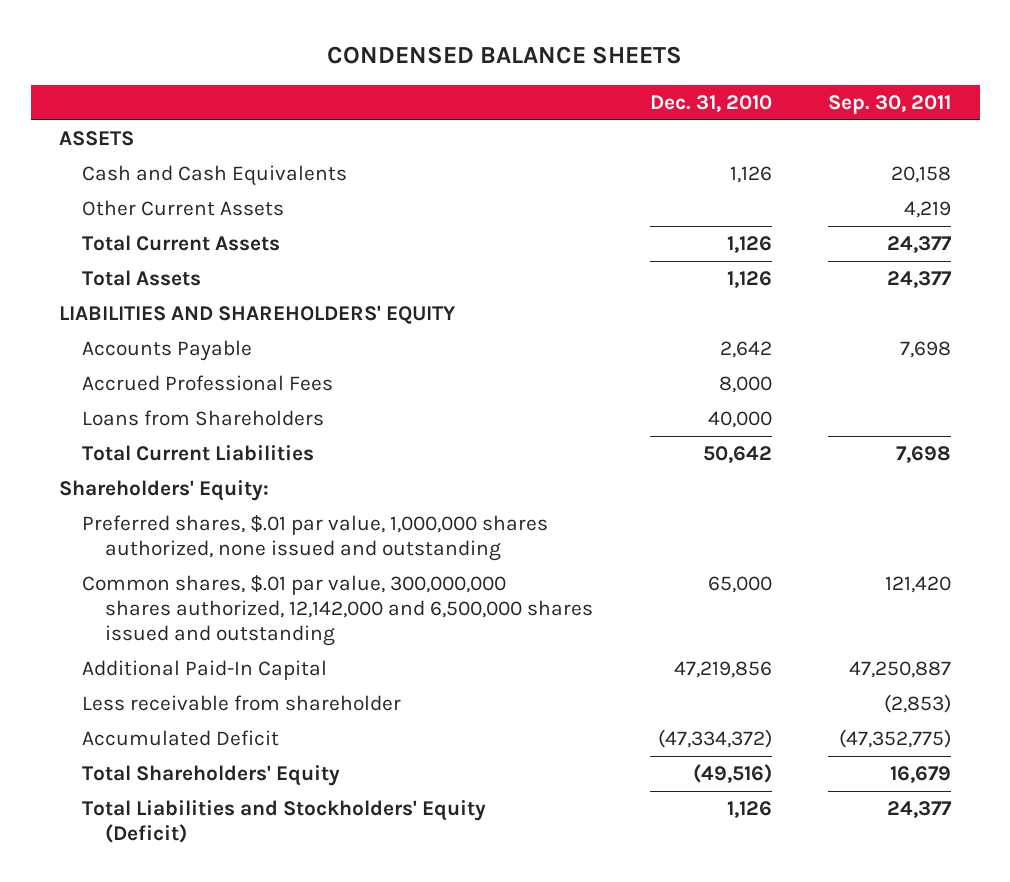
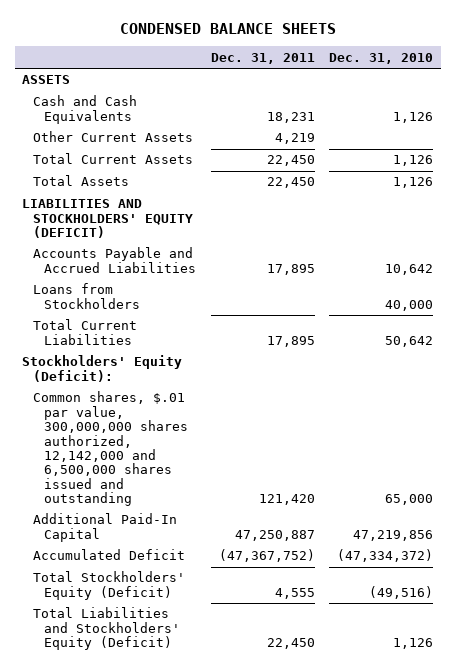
[828,94,952,114] Sep. 30, 2011 -> none
none -> [210,52,315,64] Dec. 31, 2011
[82,340,253,362] Accounts Payable -> none
[82,375,334,392] Accrued Professional Fees -> none
[58,305,456,325] LIABILITIES AND SHAREHOLDERS' EQUITY -> [22,199,194,239] LIABILITIES AND STOCKHOLDERS' EQUITY (DEFICIT)
none -> [33,247,196,273] Accounts Payable and Accrued Liabilities
[82,410,325,427] Loans from Shareholders -> [33,283,140,309] Loans from Stockholders
[82,515,549,562] Preferred shares, $.01 par value, 1,000,000 shares authorized, none issued and outstanding -> none
[58,480,269,502] Shareholders' Equity: -> [22,355,183,382] Stockholders' Equity (Deficit):
[82,695,402,712] Less receivable from shareholder -> none
[82,765,341,787] Total Shareholders' Equity -> [33,571,186,600] Total Stockholders' Equity (Deficit)

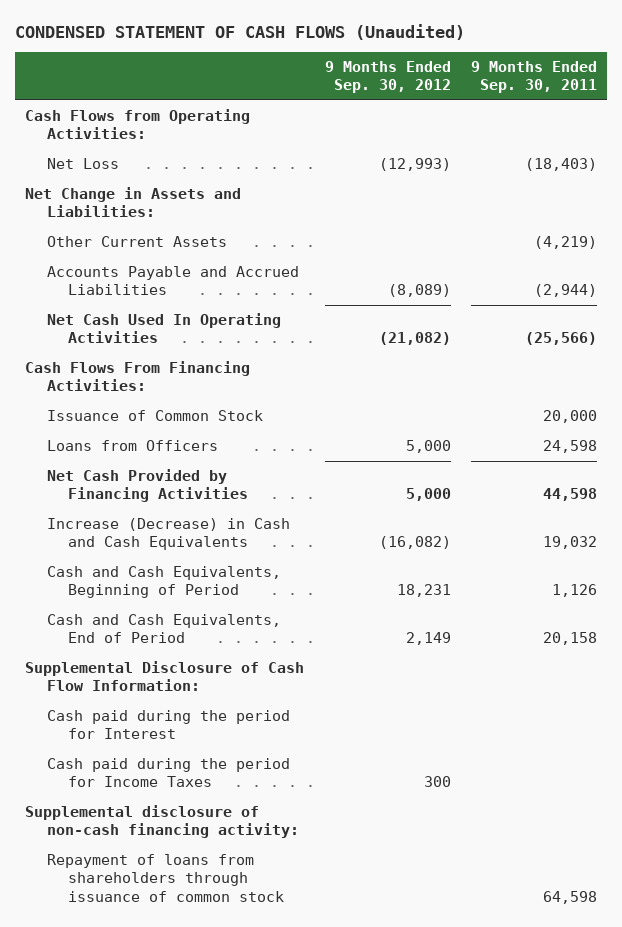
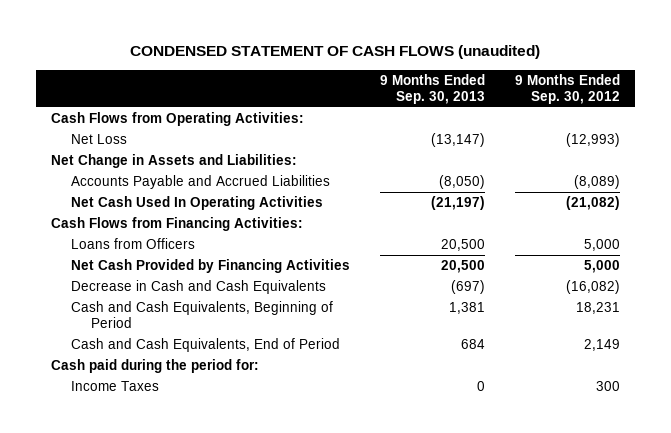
[15,23,466,40] CONDENSED STATEMENT OF CASH FLOWS (Unaudited) -> [130,45,541,60] CONDENSED STATEMENT OF CASH FLOWS (unaudited)
[470,60,597,94] 9 Months Ended Sep. 30, 2011 -> none
none -> [379,74,485,104] 9 Months Ended Sep. 30, 2013
[46,236,227,248] Other Current Assets -> none
[46,410,263,422] Issuance of Common Stock -> none
[25,361,251,392] Cash Flows From Financing Activities: -> [50,217,303,232] Cash Flows from Financing Activities:
[46,518,290,551] Increase (Decrease) in Cash and Cash Equivalents -> [70,280,326,295] Decrease in Cash and Cash Equivalents
[25,661,305,692] Supplemental Disclosure of Cash Flow Information: -> none
[25,805,299,839] Supplemental disclosure of non-cash financing activity: -> none
[46,854,284,902] Repayment of loans from shareholders through issuance of common stock -> none
[46,710,290,740] Cash paid during the period for Interest -> [50,359,259,374] Cash paid during the period for:
[46,758,290,788] Cash paid during the period for Income Taxes -> [70,381,159,392] Income Taxes

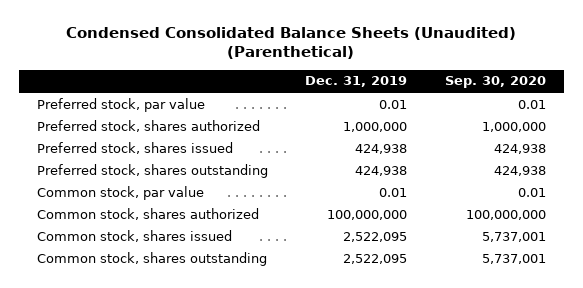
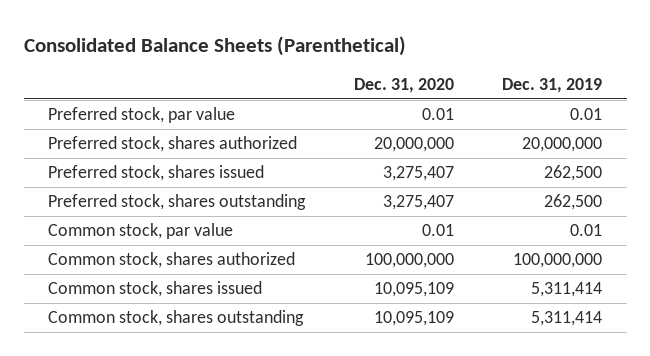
[66,27,517,60] Condensed Consolidated Balance Sheets (Unaudited) (Parenthetical) -> [23,35,406,56] Consolidated Balance Sheets (Parenthetical)
[444,76,546,89] Sep. 30, 2020 -> none
none -> [353,77,454,93] Dec. 31, 2020
[343,121,408,132] 1,000,000 -> [522,137,603,153] 20,000,000
[355,143,408,154] 424,938 -> [544,165,603,182] 262,500
[355,165,408,176] 424,938 -> [544,194,603,211] 262,500
[343,231,408,242] 2,522,095 -> [531,282,603,298] 5,311,414
[343,253,408,264] 2,522,095 -> [531,311,603,327] 5,311,414

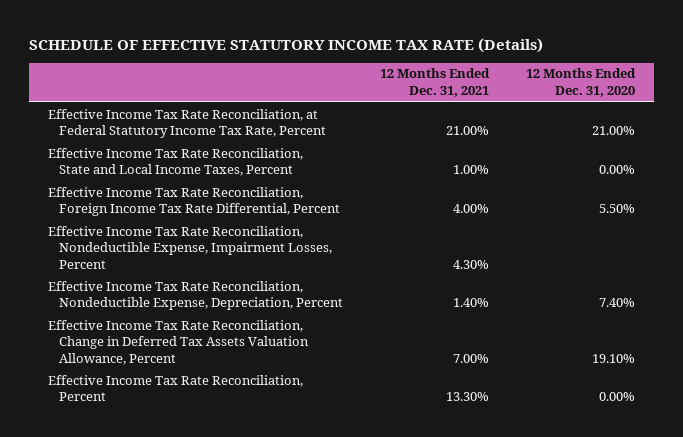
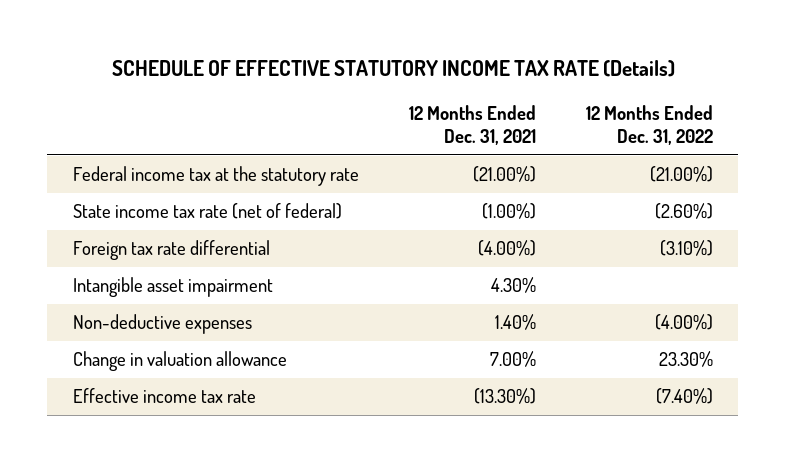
[526,68,637,97] 12 Months Ended Dec. 31, 2020 -> none
none -> [585,104,713,146] 12 Months Ended Dec. 31, 2022
[47,108,327,139] Effective Income Tax Rate Reconciliation, at Federal Statutory Income Tax Rate, Percent -> [72,166,359,187] Federal income tax at the statutory rate
[446,126,490,136] 21.00% -> [472,166,536,183] (21.00%)
[47,147,303,177] Effective Income Tax Rate Reconciliation, State and Local Income Taxes, Percent -> [72,203,342,220] State income tax rate (net of federal)
[453,165,490,175] 1.00% -> [481,203,536,220] (1.00%)
[47,186,341,217] Effective Income Tax Rate Reconciliation, Foreign Income Tax Rate Differential, Percent -> [72,240,270,261] Foreign tax rate differential
[453,204,490,214] 4.00% -> [477,240,536,257] (4.00%)
[47,225,333,269] Effective Income Tax Rate Reconciliation, Nondeductible Expense, Impairment Losses, Percent -> [72,277,273,298] Intangible asset impairment
[47,280,344,311] Effective Income Tax Rate Reconciliation, Nondeductible Expense, Depreciation, Percent -> [72,314,252,335] Non-deductive expenses
[47,319,310,365] Effective Income Tax Rate Reconciliation, Change in Deferred Tax Assets Valuation Allowance, Percent -> [72,351,287,372] Change in valuation allowance
[47,374,303,402] Effective Income Tax Rate Reconciliation, Percent -> [72,388,256,404] Effective income tax rate
[446,392,490,402] 13.30% -> [473,388,536,405] (13.30%)

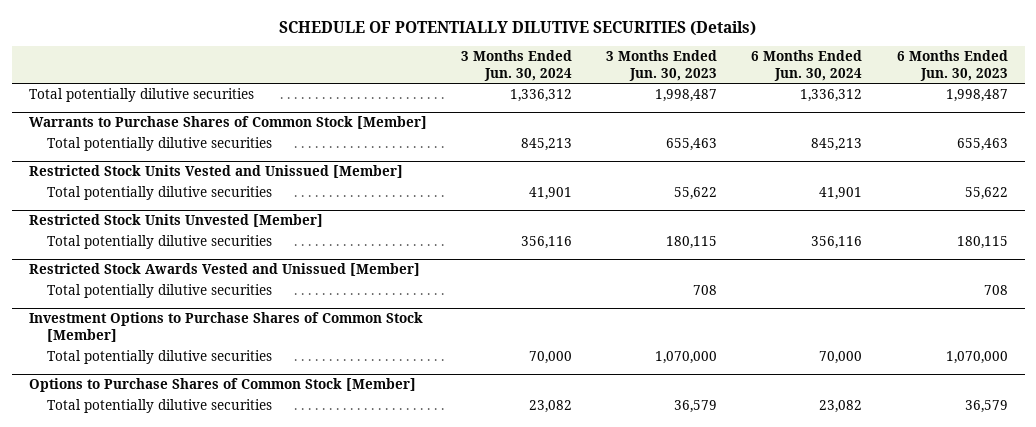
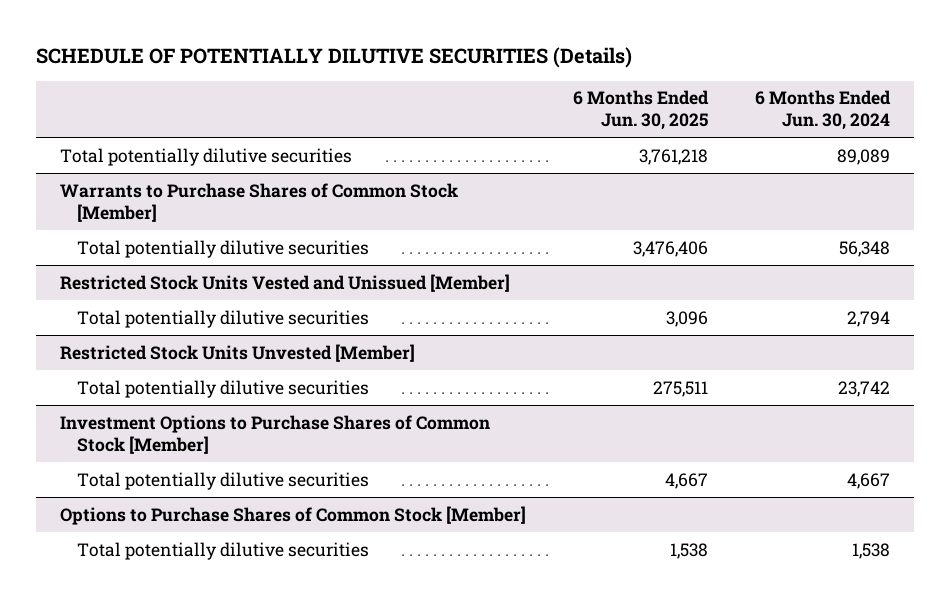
[461,49,573,81] 3 Months Ended Jun. 30, 2024 -> none
[606,49,718,81] 3 Months Ended Jun. 30, 2023 -> none
[896,49,1008,81] 6 Months Ended Jun. 30, 2023 -> none
none -> [572,90,709,131] 6 Months Ended Jun. 30, 2025
[800,89,863,103] 1,336,312 -> [837,148,891,165] 89,089
[811,138,863,152] 845,213 -> [839,240,891,257] 56,348
[819,187,863,201] 41,901 -> [847,310,891,327] 2,794
[28,263,420,277] Restricted Stock Awards Vested and Unissued [Member] -> none
[46,284,272,299] Total potentially dilutive securities -> none
[811,236,863,250] 356,116 -> [838,380,891,397] 23,742
[819,351,863,365] 70,000 -> [847,472,891,489] 4,667
[819,400,863,414] 23,082 -> [852,542,891,559] 1,538

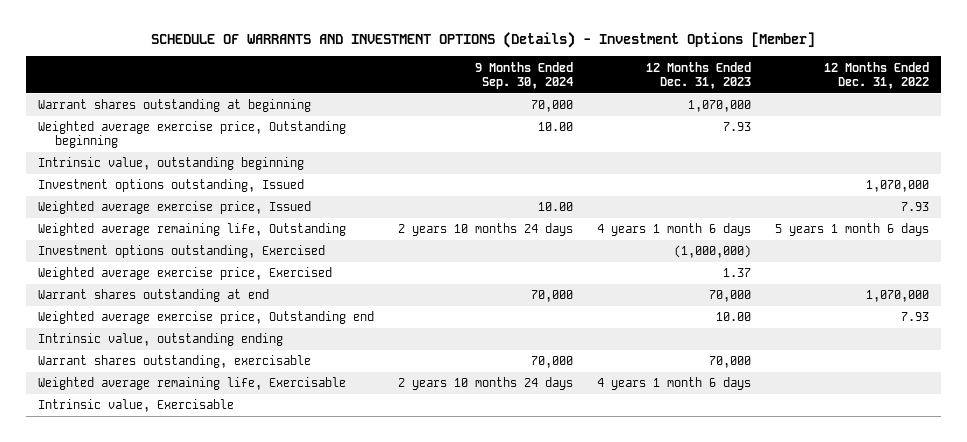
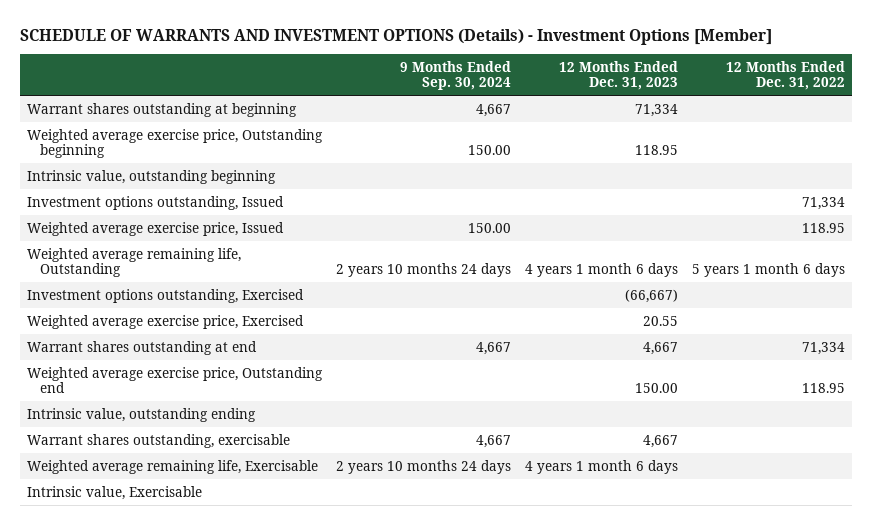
[530,100,573,113] 70,000 -> [475,103,511,117] 4,667
[687,100,751,113] 1,070,000 -> [634,103,678,117] 71,334
[537,122,573,132] 10.00 -> [467,145,511,156] 150.00
[722,122,751,132] 7.93 -> [634,145,678,156] 118.95
[865,180,929,193] 1,070,000 -> [801,196,845,210] 71,334
[537,202,573,212] 10.00 -> [467,222,511,233] 150.00
[900,202,929,212] 7.93 -> [801,222,845,233] 118.95
[673,245,751,259] (1,000,000) -> [624,288,678,303] (66,667)
[722,268,751,278] 1.37 -> [642,315,678,326] 20.55
[530,290,573,303] 70,000 -> [475,341,511,355] 4,667
[708,290,751,303] 70,000 -> [642,341,678,355] 4,667
[865,290,929,303] 1,070,000 -> [801,341,845,355] 71,334
[715,312,751,322] 10.00 -> [634,383,678,394] 150.00
[900,312,929,322] 7.93 -> [801,383,845,394] 118.95
[530,356,573,369] 70,000 -> [475,434,511,448] 4,667
[708,356,751,369] 70,000 -> [642,434,678,448] 4,667

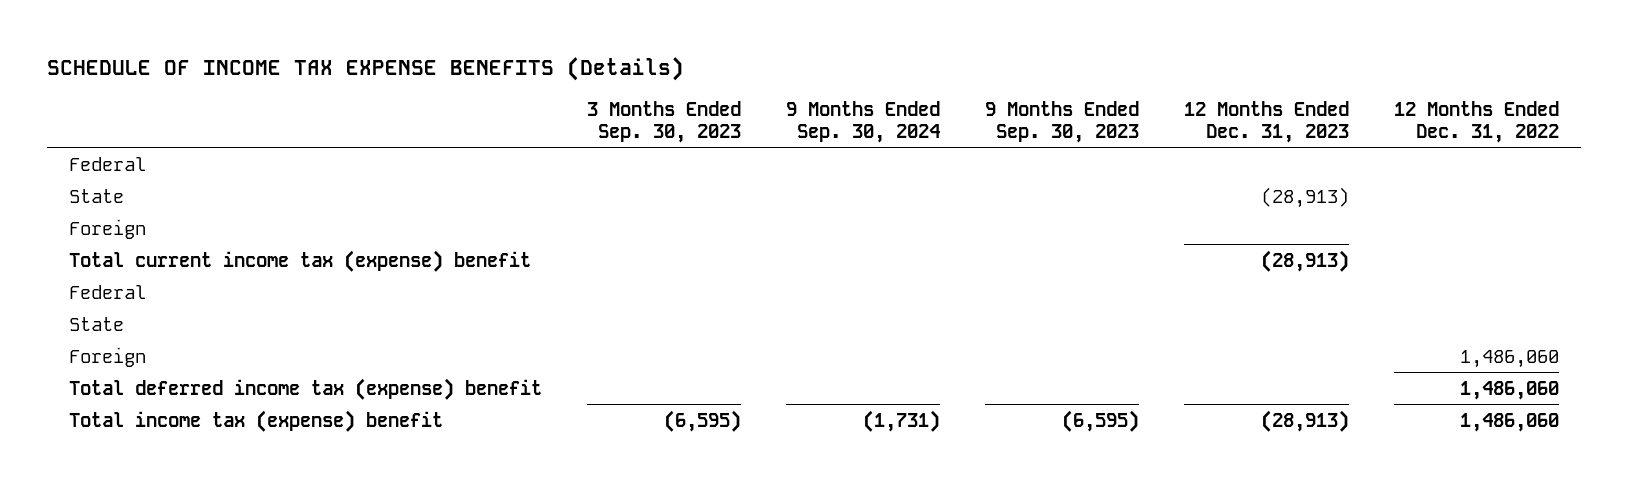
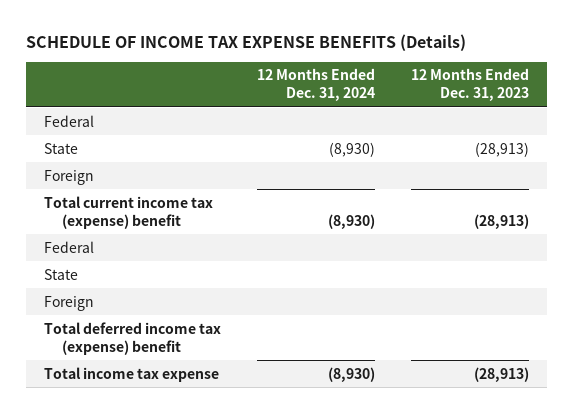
[587,101,742,143] 3 Months Ended Sep. 30, 2023 -> none
[786,101,941,143] 9 Months Ended Sep. 30, 2024 -> none
[985,101,1140,143] 9 Months Ended Sep. 30, 2023 -> none
[1393,101,1559,143] 12 Months Ended Dec. 31, 2022 -> none
none -> [256,68,375,102] 12 Months Ended Dec. 31, 2024
[69,409,444,432] Total income tax (expense) benefit -> [43,366,219,382] Total income tax expense

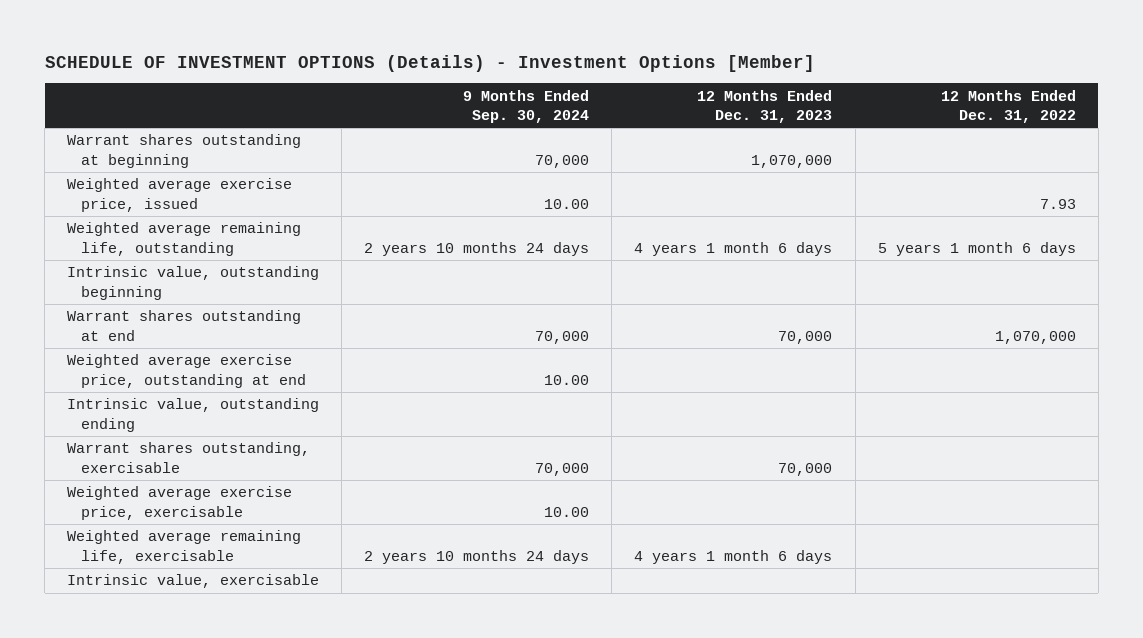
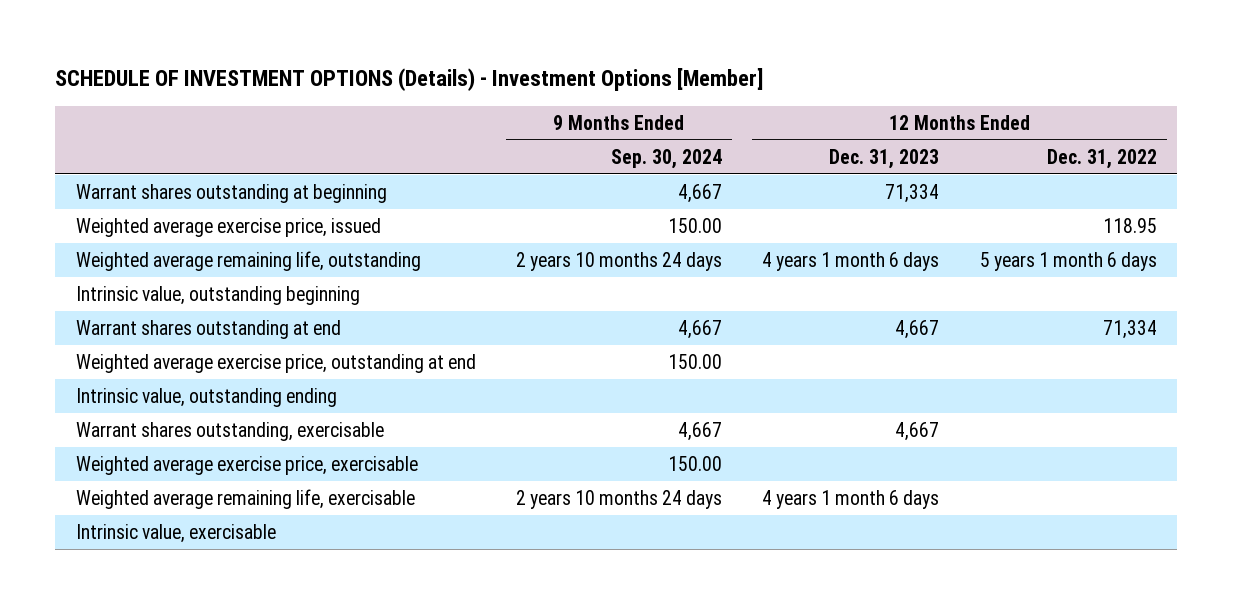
[535,154,590,168] 70,000 -> [678,184,723,204] 4,667
[751,154,833,168] 1,070,000 -> [885,184,940,204] 71,334
[544,198,590,209] 10.00 -> [668,218,723,234] 150.00
[1039,198,1076,209] 7.93 -> [1102,218,1157,234] 118.95
[535,330,590,344] 70,000 -> [678,320,723,340] 4,667
[778,330,833,344] 70,000 -> [895,320,940,340] 4,667
[994,330,1076,344] 1,070,000 -> [1102,320,1157,340] 71,334
[544,374,590,385] 10.00 -> [668,354,723,370] 150.00
[535,462,590,476] 70,000 -> [678,422,723,442] 4,667
[778,462,833,476] 70,000 -> [895,422,940,442] 4,667
[544,506,590,517] 10.00 -> [668,456,723,472] 150.00

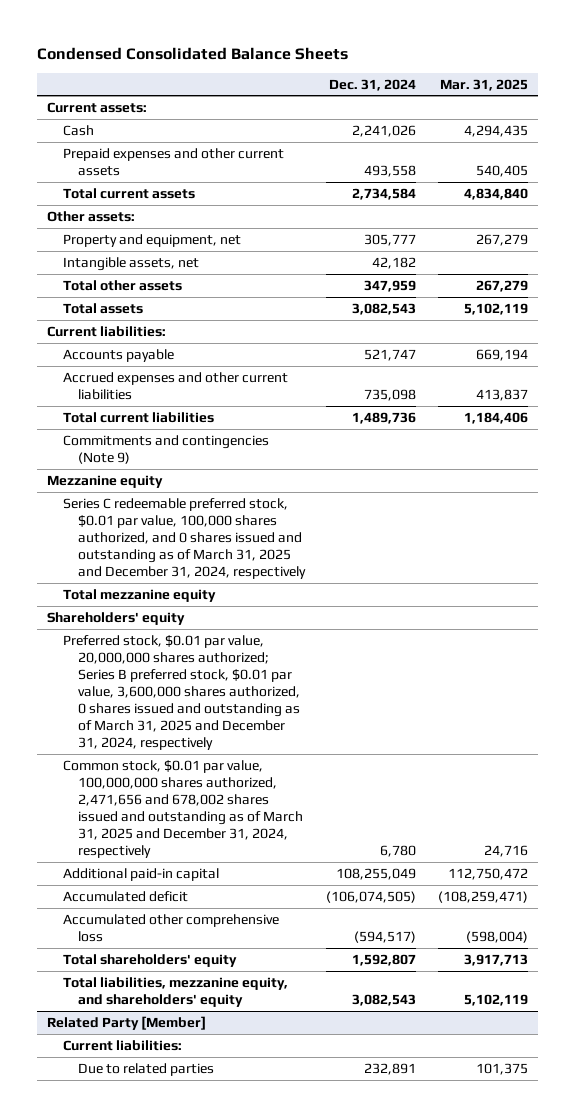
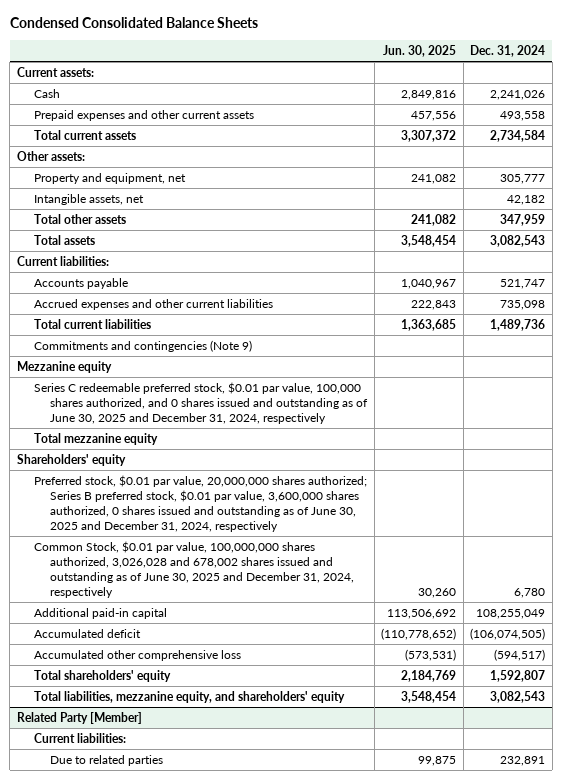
[439,78,528,91] Mar. 31, 2025 -> none
none -> [383,45,457,58] Jun. 30, 2025
[62,497,306,579] Series C redeemable preferred stock, $0.01 par value, 100,000 shares authorized, and 0 shares issued and outstanding as of March 31, 2025 and December 31, 2024, respectively -> [33,381,369,424] Series C redeemable preferred stock, $0.01 par value, 100,000 shares authorized, and 0 shares issued and outstanding as of June 30, 2025 and December 31, 2024, respectively
[62,634,300,751] Preferred stock, $0.01 par value, 20,000,000 shares authorized; Series B preferred stock, $0.01 par value, 3,600,000 shares authorized, 0 shares issued and outstanding as of March 31, 2025 and December 31, 2024, respectively -> [33,474,367,532] Preferred stock, $0.01 par value, 20,000,000 shares authorized; Series B preferred stock, $0.01 par value, 3,600,000 shares authorized, 0 shares issued and outstanding as of June 30, 2025 and December 31, 2024, respectively
[62,759,303,859] Common stock, $0.01 par value, 100,000,000 shares authorized, 2,471,656 and 678,002 shares issued and outstanding as of March 31, 2025 and December 31, 2024, respectively -> [33,540,355,598] Common Stock, $0.01 par value, 100,000,000 shares authorized, 3,026,028 and 678,002 shares issued and outstanding as of June 30, 2025 and December 31, 2024, respectively

